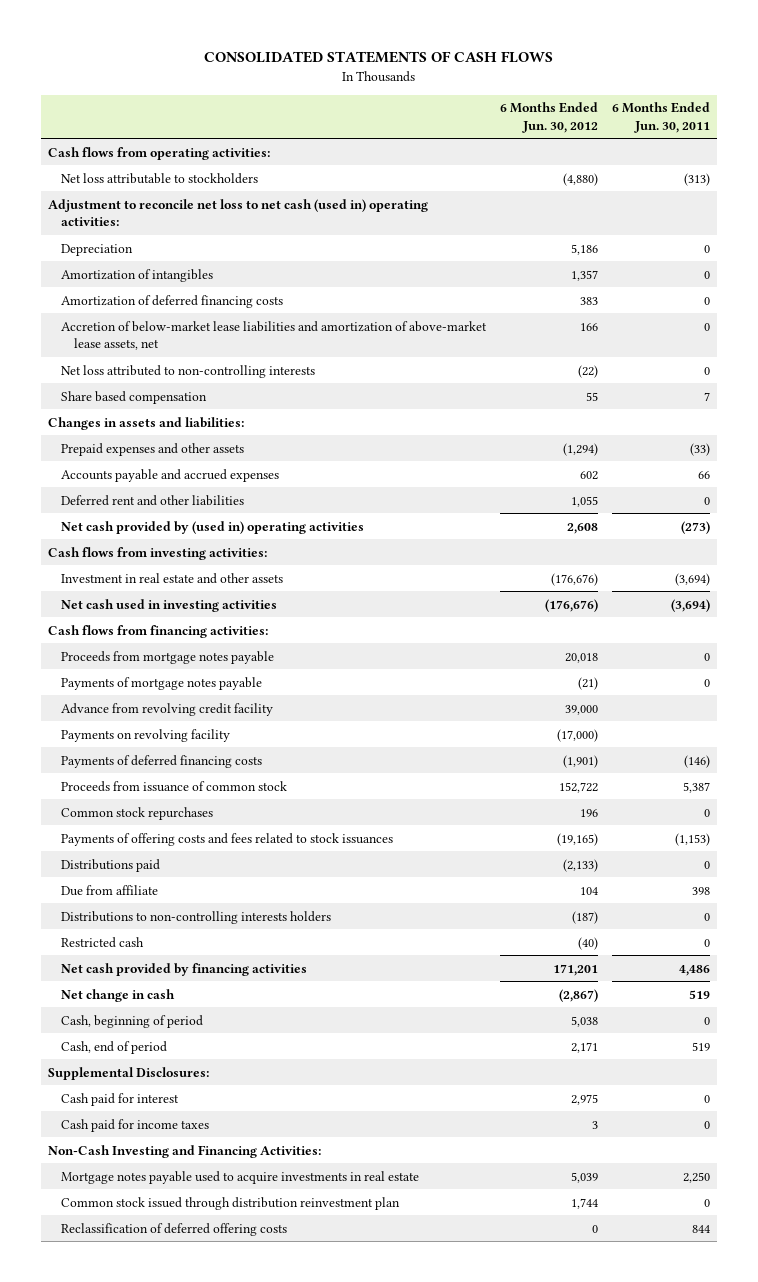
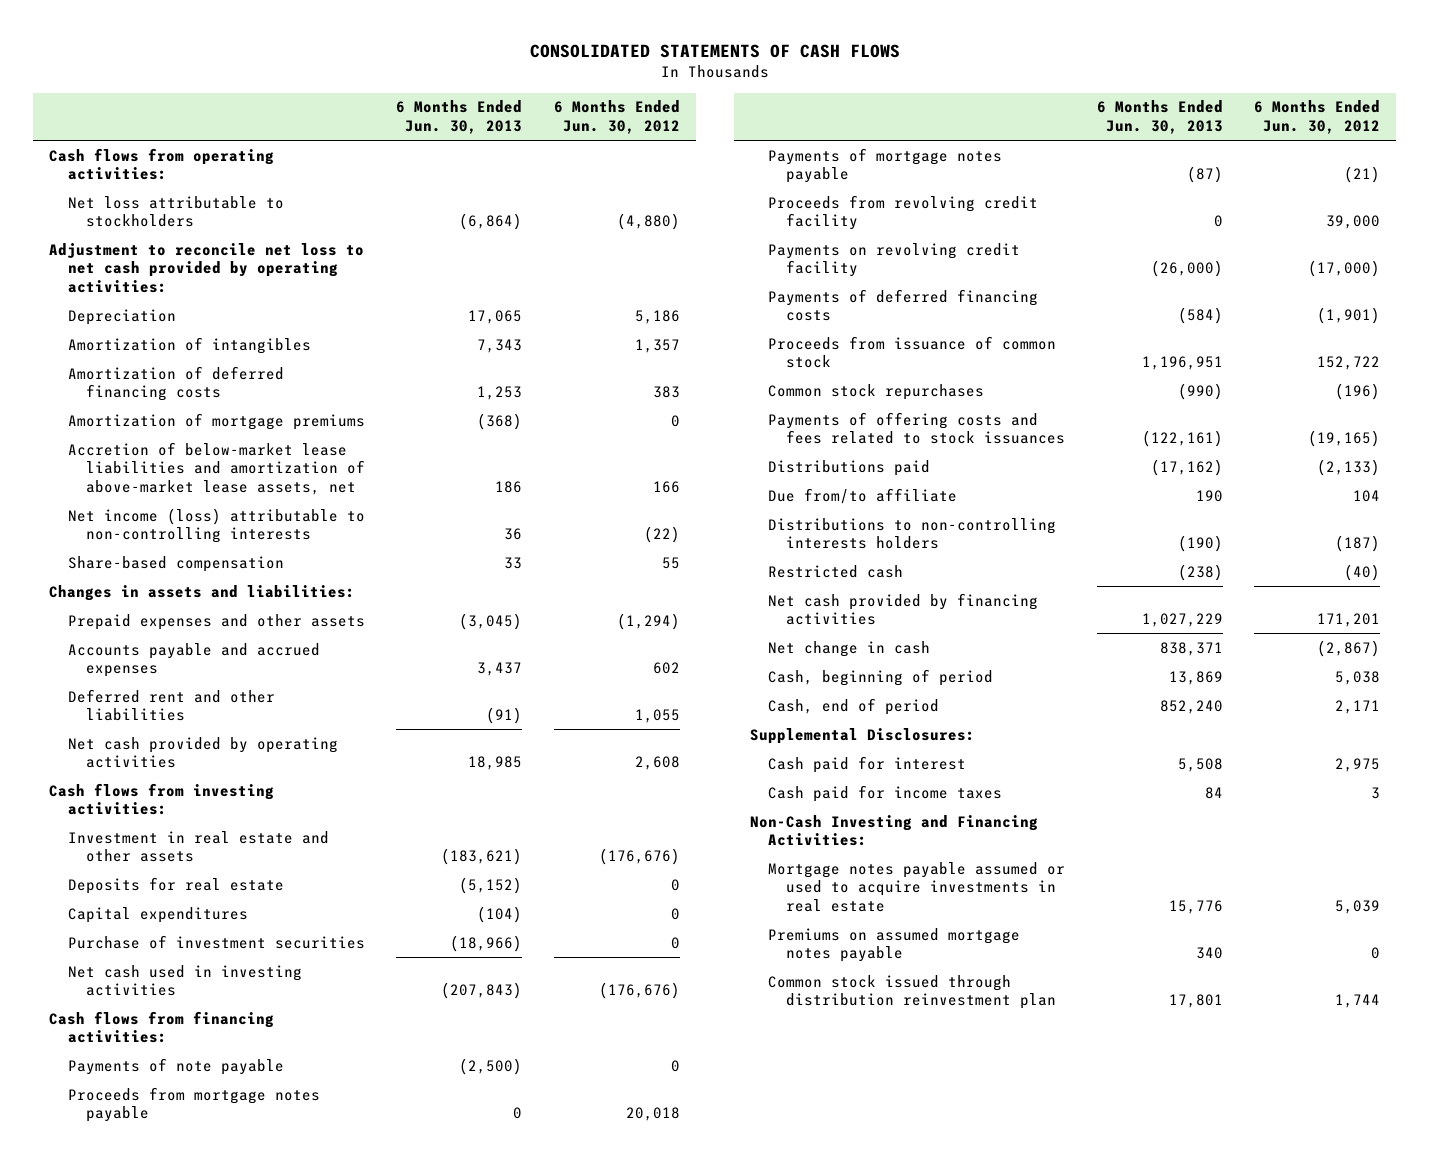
[612,102,711,133] 6 Months Ended Jun. 30, 2011 -> none
none -> [396,100,523,134] 6 Months Ended Jun. 30, 2013
[48,198,429,226] Adjustment to reconcile net loss to net cash (used in) operating activities: -> [49,242,365,293] Adjustment to reconcile net loss to net cash provided by operating activities:
none -> [67,412,365,430] Amortization of mortgage premiums
[61,364,316,378] Net loss attributed to non-controlling interests -> [67,507,365,544] Net income (loss) attributable to non-controlling interests
[61,390,208,404] Share based compensation -> [67,555,284,572] Share-based compensation
[61,520,365,534] Net cash provided by (used in) operating activities -> [67,736,338,769] Net cash provided by operating activities
none -> [67,876,284,894] Deposits for real estate
none -> [67,906,248,923] Capital expenditures
none -> [67,934,365,949] Purchase of investment securities
none -> [67,1057,284,1075] Payments of note payable
[61,702,274,716] Advance from revolving credit facility -> [767,194,1038,231] Proceeds from revolving credit facility
[61,728,231,742] Payments on revolving facility -> [767,242,1020,278] Payments on revolving credit facility
[580,808,599,817] 196 -> [1335,382,1381,400] (196)
[61,884,159,896] Due from affiliate -> [767,487,957,504] Due from/to affiliate
[61,1170,420,1184] Mortgage notes payable used to acquire investments in real estate -> [767,861,1065,912] Mortgage notes payable assumed or used to acquire investments in real estate
none -> [767,927,1020,963] Premiums on assumed mortgage notes payable
[61,1222,288,1236] Reclassification of deferred offering costs -> none

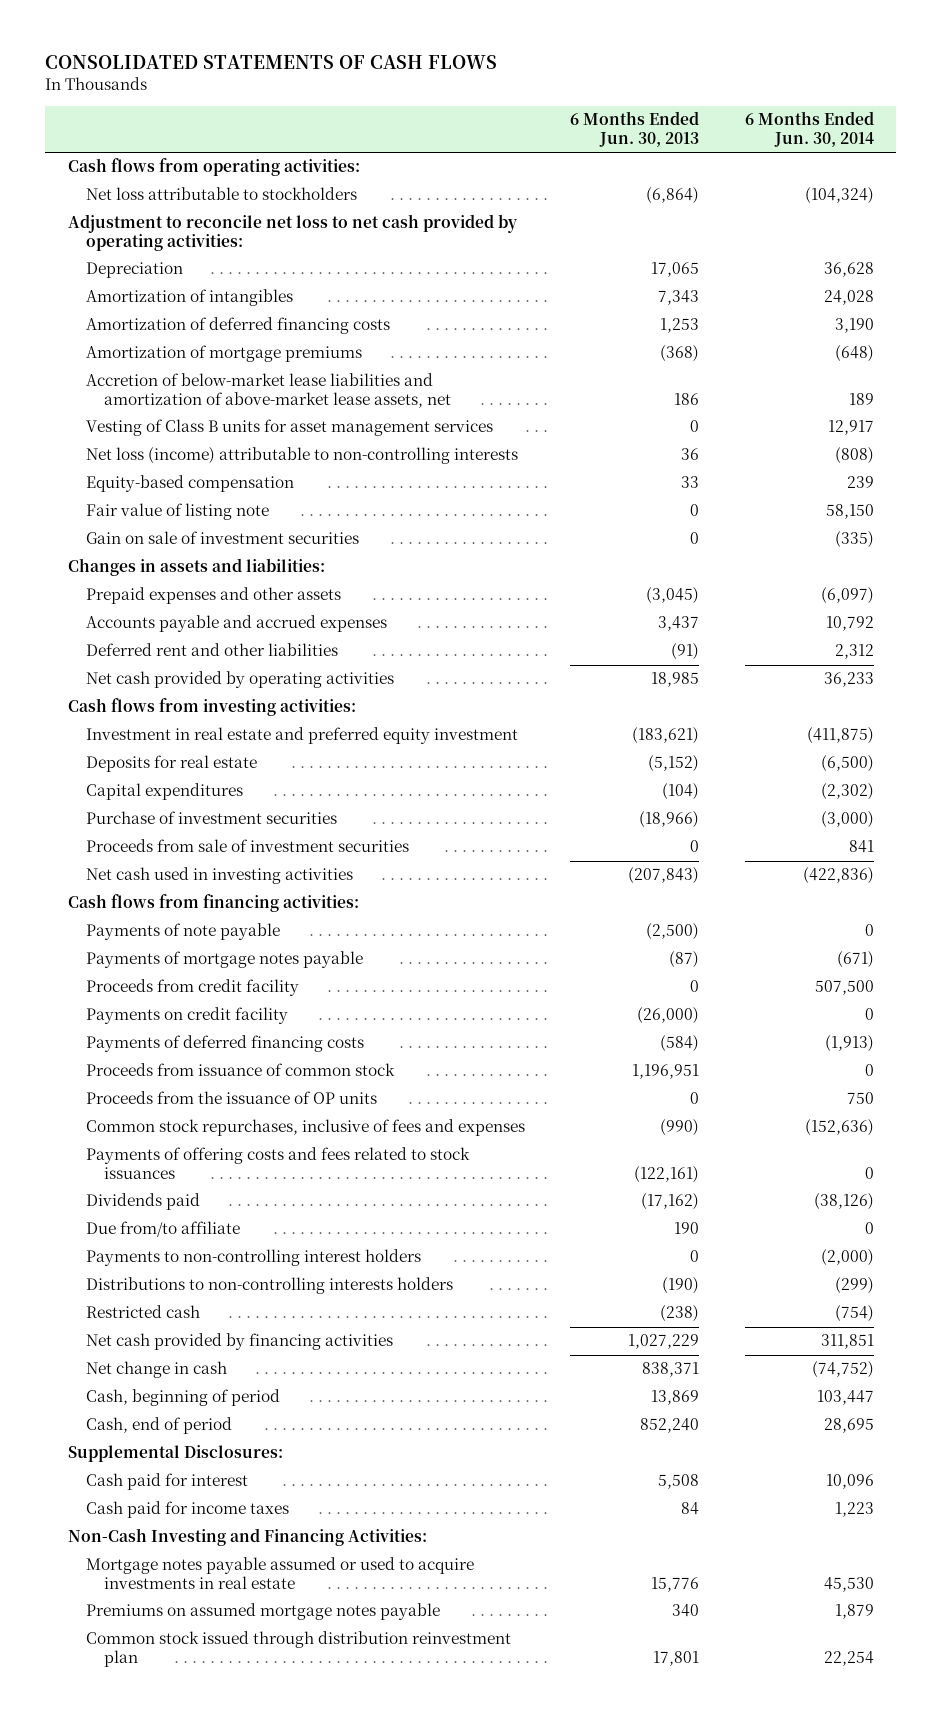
[554,100,681,134] 6 Months Ended Jun. 30, 2012 -> none
none -> [744,111,874,147] 6 Months Ended Jun. 30, 2014
none -> [85,419,493,437] Vesting of Class B units for asset management services
[67,507,365,544] Net income (loss) attributable to non-controlling interests -> [85,447,518,465] Net loss (income) attributable to non-controlling interests
[67,555,284,572] Share-based compensation -> [85,475,294,493] Equity-based compensation
none -> [85,503,269,521] Fair value of listing note
none -> [85,531,359,545] Gain on sale of investment securities
[67,830,329,863] Investment in real estate and other assets -> [85,727,518,745] Investment in real estate and preferred equity investment
none -> [85,839,409,853] Proceeds from sale of investment securities
[67,1086,320,1123] Proceeds from mortgage notes payable -> none
[767,194,1038,231] Proceeds from revolving credit facility -> [85,979,299,997] Proceeds from credit facility
[767,242,1020,278] Payments on revolving credit facility -> [85,1007,288,1025] Payments on credit facility
none -> [85,1091,377,1105] Proceeds from the issuance of OP units
[767,383,984,400] Common stock repurchases -> [85,1119,525,1137] Common stock repurchases, inclusive of fees and expenses
[767,459,930,476] Distributions paid -> [85,1193,200,1211] Dividends paid
none -> [85,1249,421,1267] Payments to non-controlling interest holders

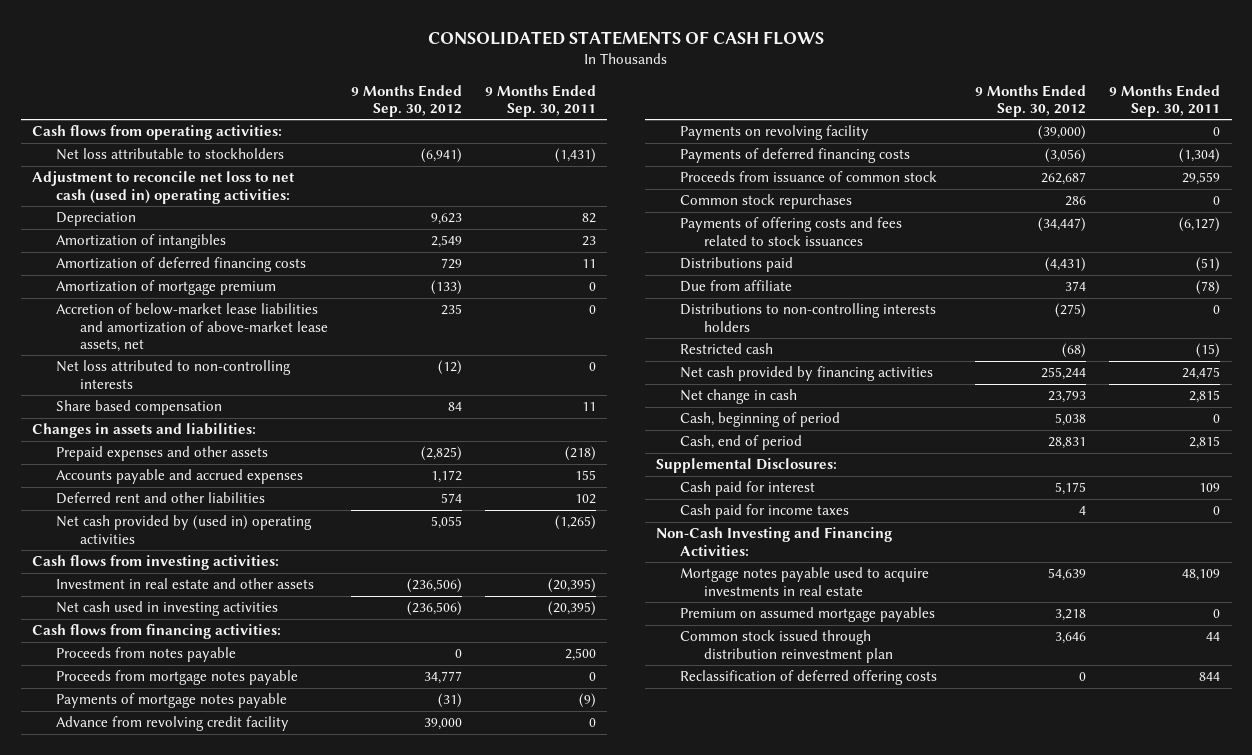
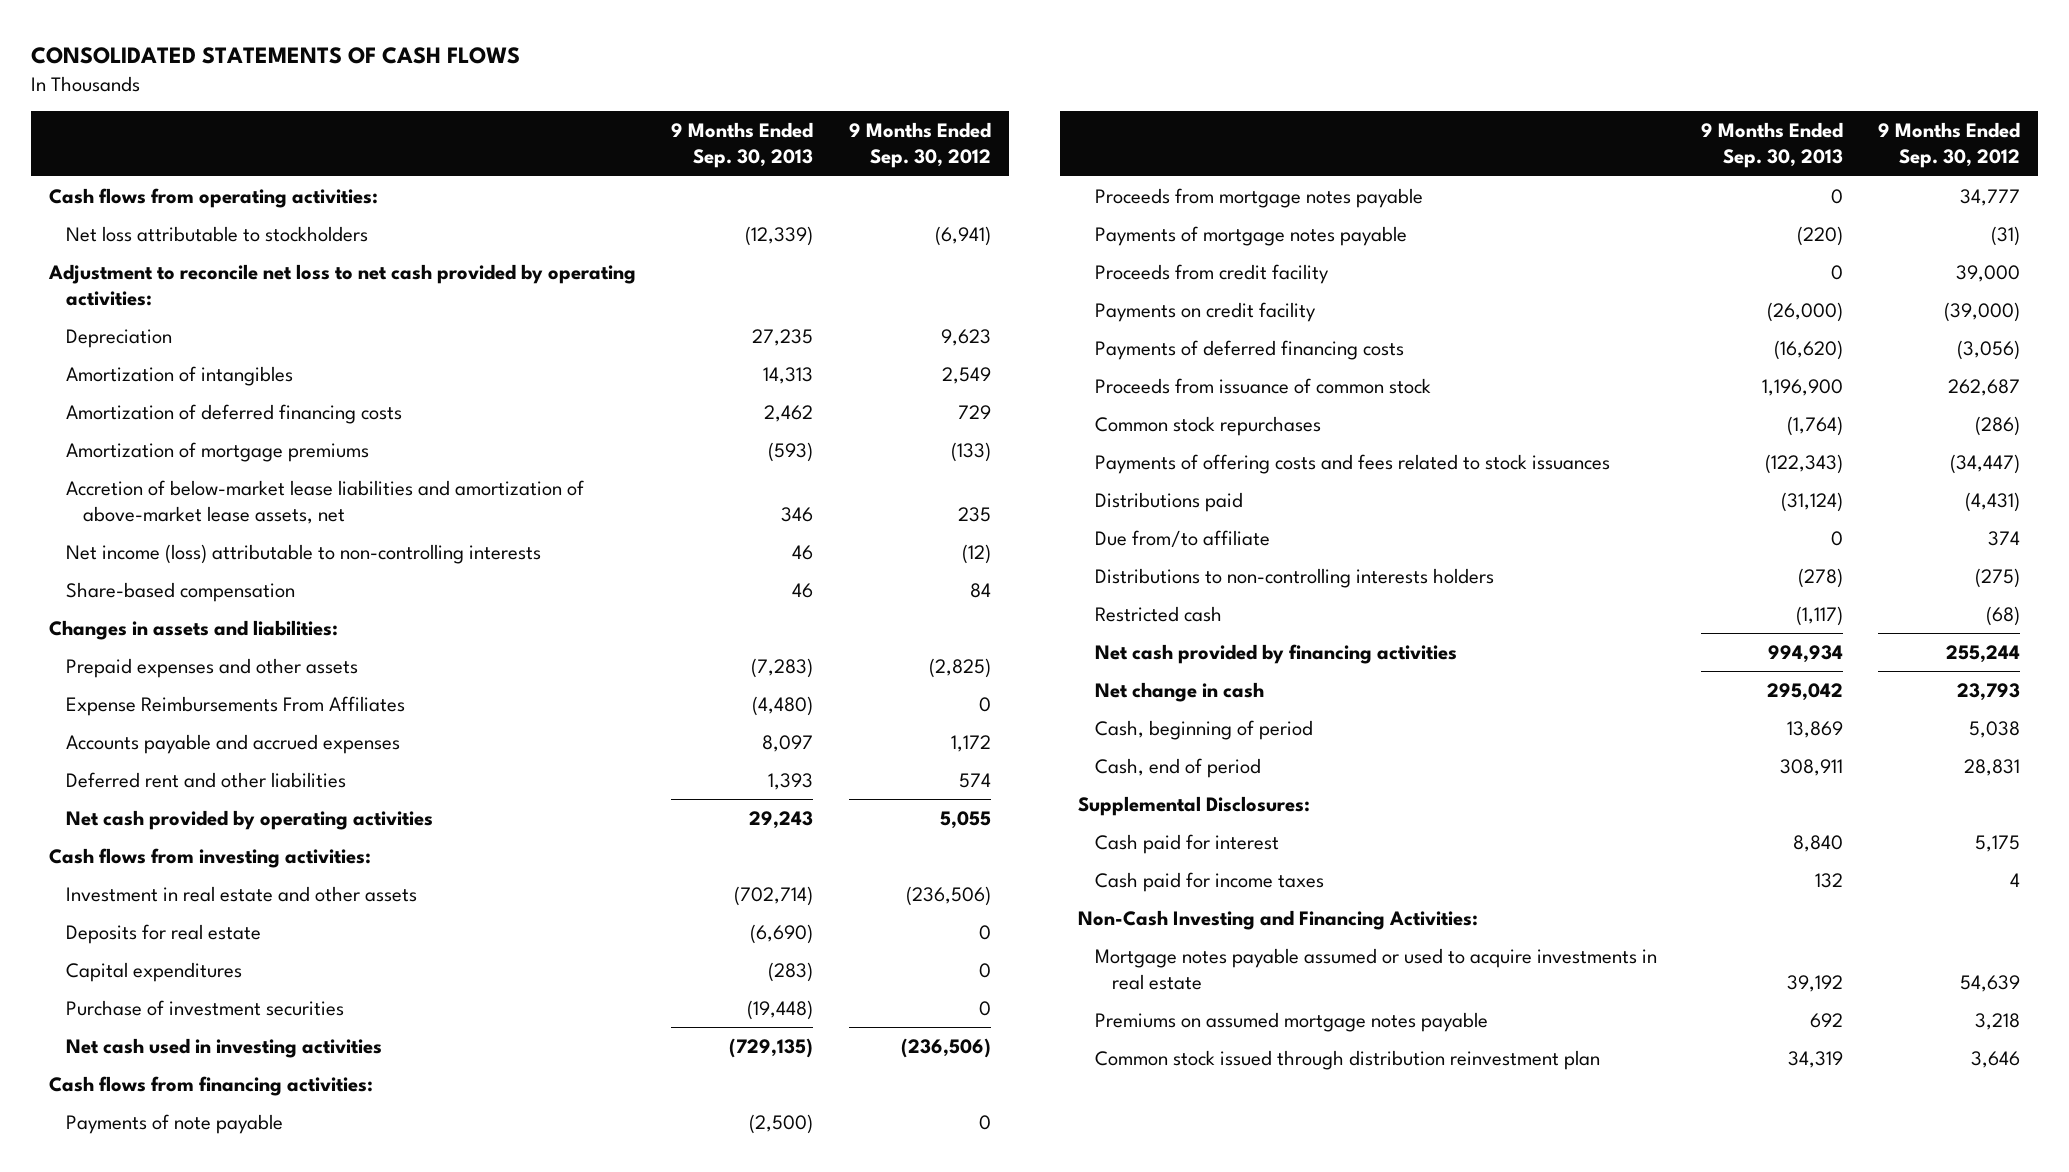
[484,84,596,118] 9 Months Ended Sep. 30, 2011 -> none
none -> [671,122,814,169] 9 Months Ended Sep. 30, 2013
[32,171,296,204] Adjustment to reconcile net loss to net cash (used in) operating activities: -> [47,263,636,307] Adjustment to reconcile net loss to net cash provided by operating activities:
[56,280,277,296] Amortization of mortgage premium -> [65,441,369,462] Amortization of mortgage premiums
[56,360,292,389] Net loss attributed to non-controlling interests -> [65,543,541,564] Net income (loss) attributable to non-controlling interests
[56,400,223,416] Share based compensation -> [65,581,295,602] Share-based compensation
none -> [65,695,405,716] Expense Reimbursements From Affiliates
[56,515,313,544] Net cash provided by (used in) operating activities -> [65,809,433,830] Net cash provided by operating activities
none -> [65,923,261,944] Deposits for real estate
none -> [65,961,242,982] Capital expenditures
none -> [65,999,344,1016] Purchase of investment securities
[56,647,237,663] Proceeds from notes payable -> none
none -> [65,1113,283,1134] Payments of note payable
[56,716,290,732] Advance from revolving credit facility -> [1094,263,1329,284] Proceeds from credit facility
[680,125,870,141] Payments on revolving facility -> [1094,301,1316,322] Payments on credit facility
[1065,196,1087,207] 286 -> [1975,415,2021,436] (286)
[680,280,793,293] Due from affiliate -> [1094,529,1270,547] Due from/to affiliate
[680,567,930,596] Mortgage notes payable used to acquire investments in real estate -> [1094,947,1657,991] Mortgage notes payable assumed or used to acquire investments in real estate
[680,607,936,623] Premium on assumed mortgage payables -> [1094,1011,1488,1032] Premiums on assumed mortgage notes payable
[680,670,938,686] Reclassification of deferred offering costs -> none

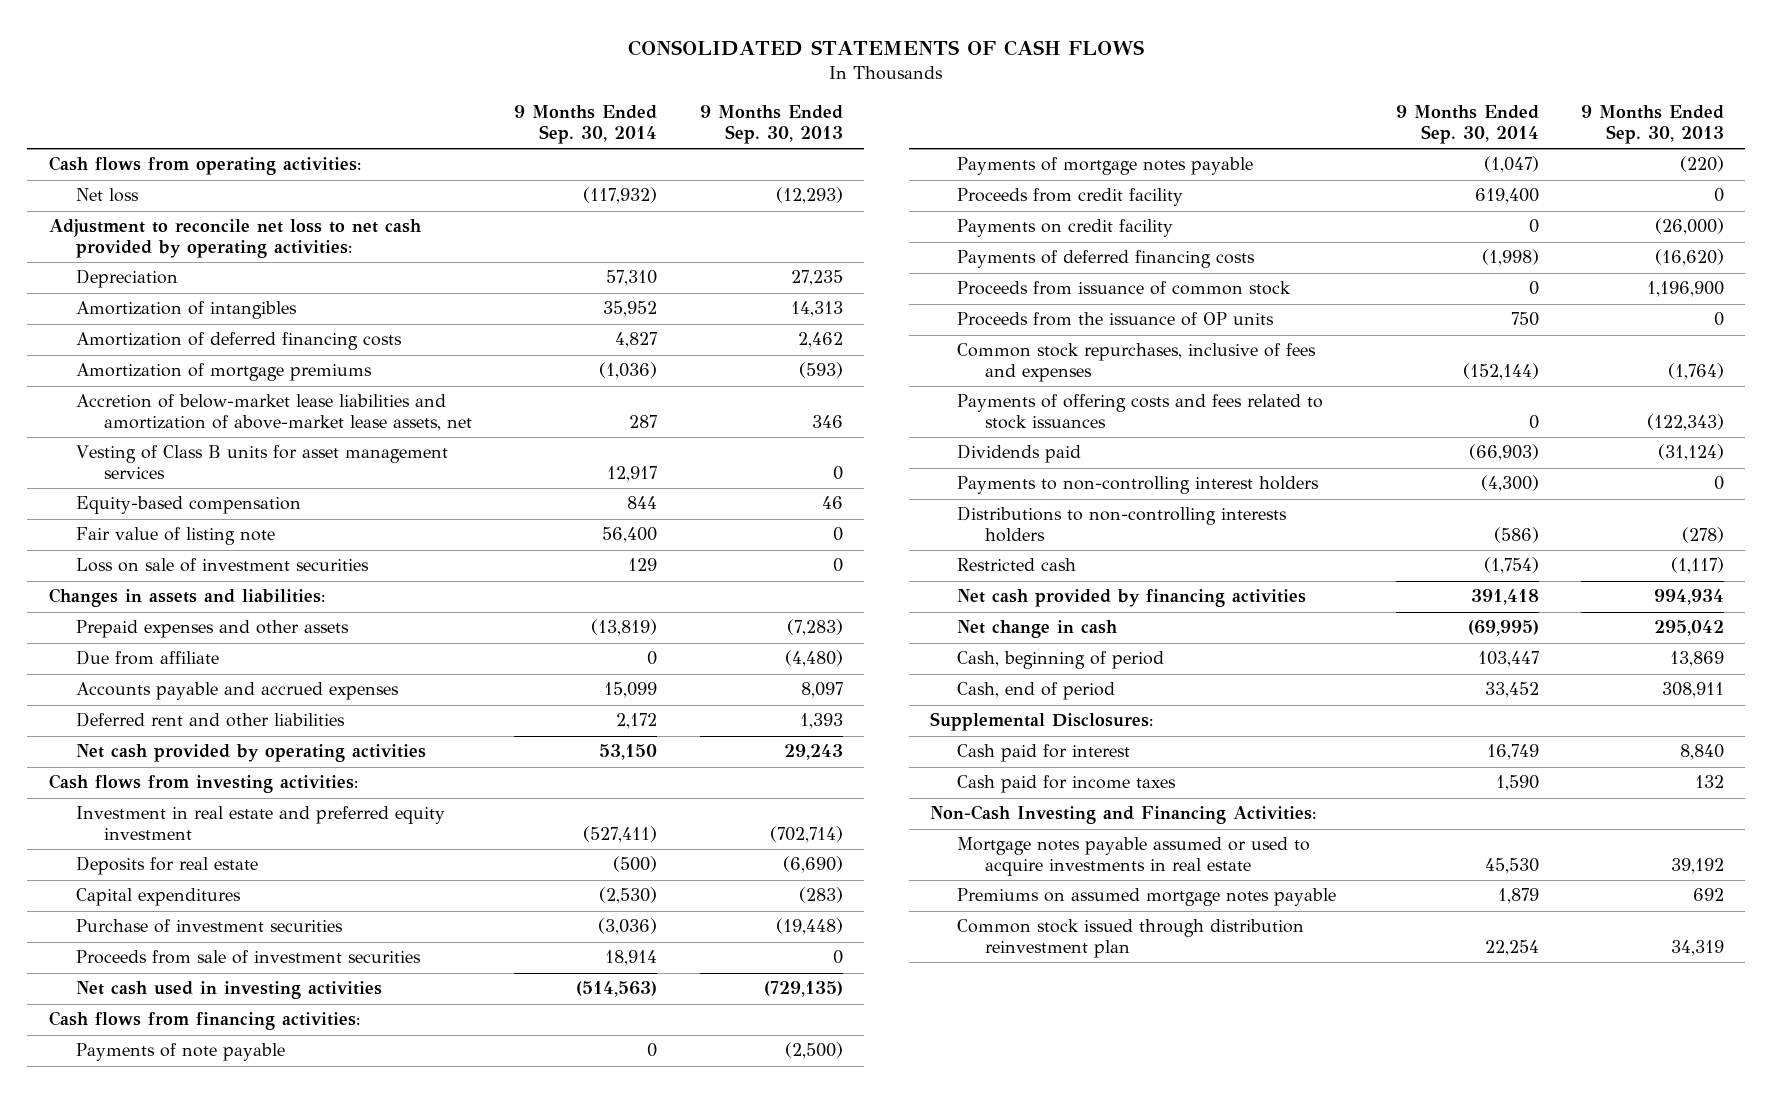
[848,122,991,169] 9 Months Ended Sep. 30, 2012 -> none
none -> [514,105,658,144] 9 Months Ended Sep. 30, 2014
[65,225,368,242] Net loss attributable to stockholders -> none
none -> [76,188,140,203] Net loss
[65,543,541,564] Net income (loss) attributable to non-controlling interests -> none
none -> [76,445,449,480] Vesting of Class B units for asset management services
[65,581,295,602] Share-based compensation -> [76,496,302,515] Equity-based compensation
none -> [76,527,276,546] Fair value of listing note
none -> [76,558,370,573] Loss on sale of investment securities
[65,695,405,716] Expense Reimbursements From Affiliates -> [76,650,220,666] Due from affiliate
[65,885,417,902] Investment in real estate and other assets -> [76,806,446,841] Investment in real estate and preferred equity investment
none -> [76,950,422,965] Proceeds from sale of investment securities
[1094,187,1423,208] Proceeds from mortgage notes payable -> none
none -> [957,312,1275,327] Proceeds from the issuance of OP units
[1094,415,1321,436] Common stock repurchases -> [957,343,1317,383] Common stock repurchases, inclusive of fees and expenses
[1094,529,1270,547] Due from/to affiliate -> none
[1094,491,1243,512] Distributions paid -> [957,444,1082,464] Dividends paid
none -> [957,476,1320,495] Payments to non-controlling interest holders

